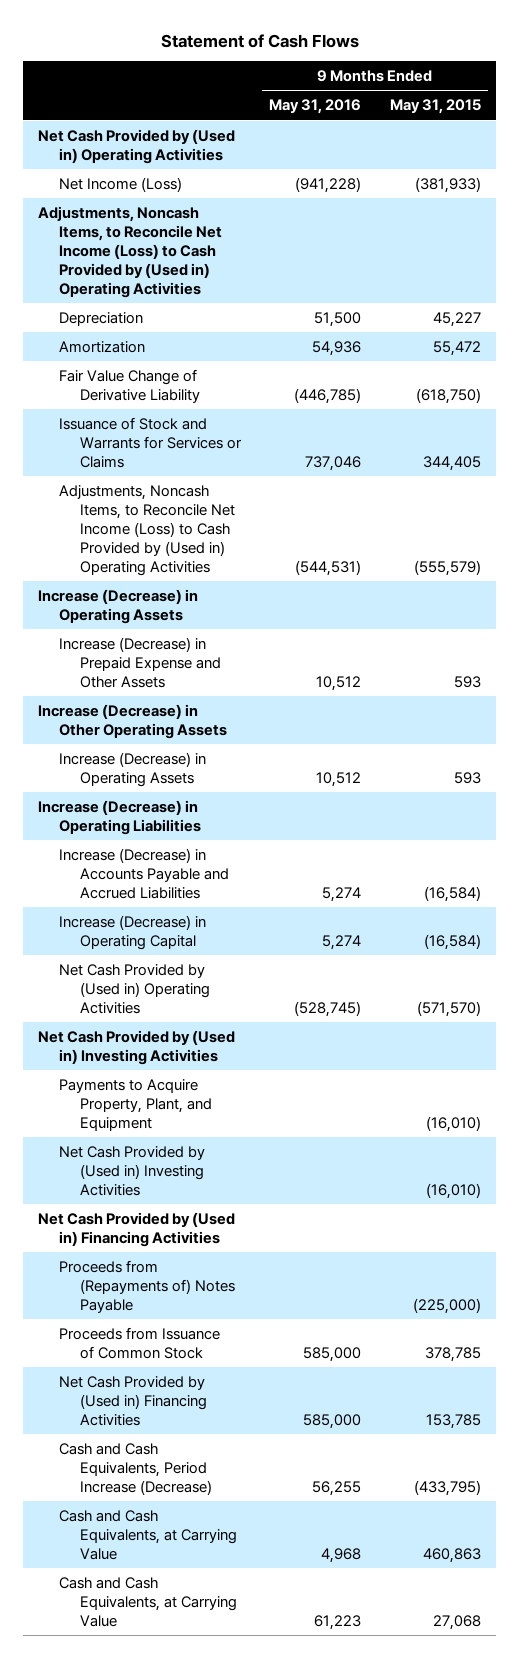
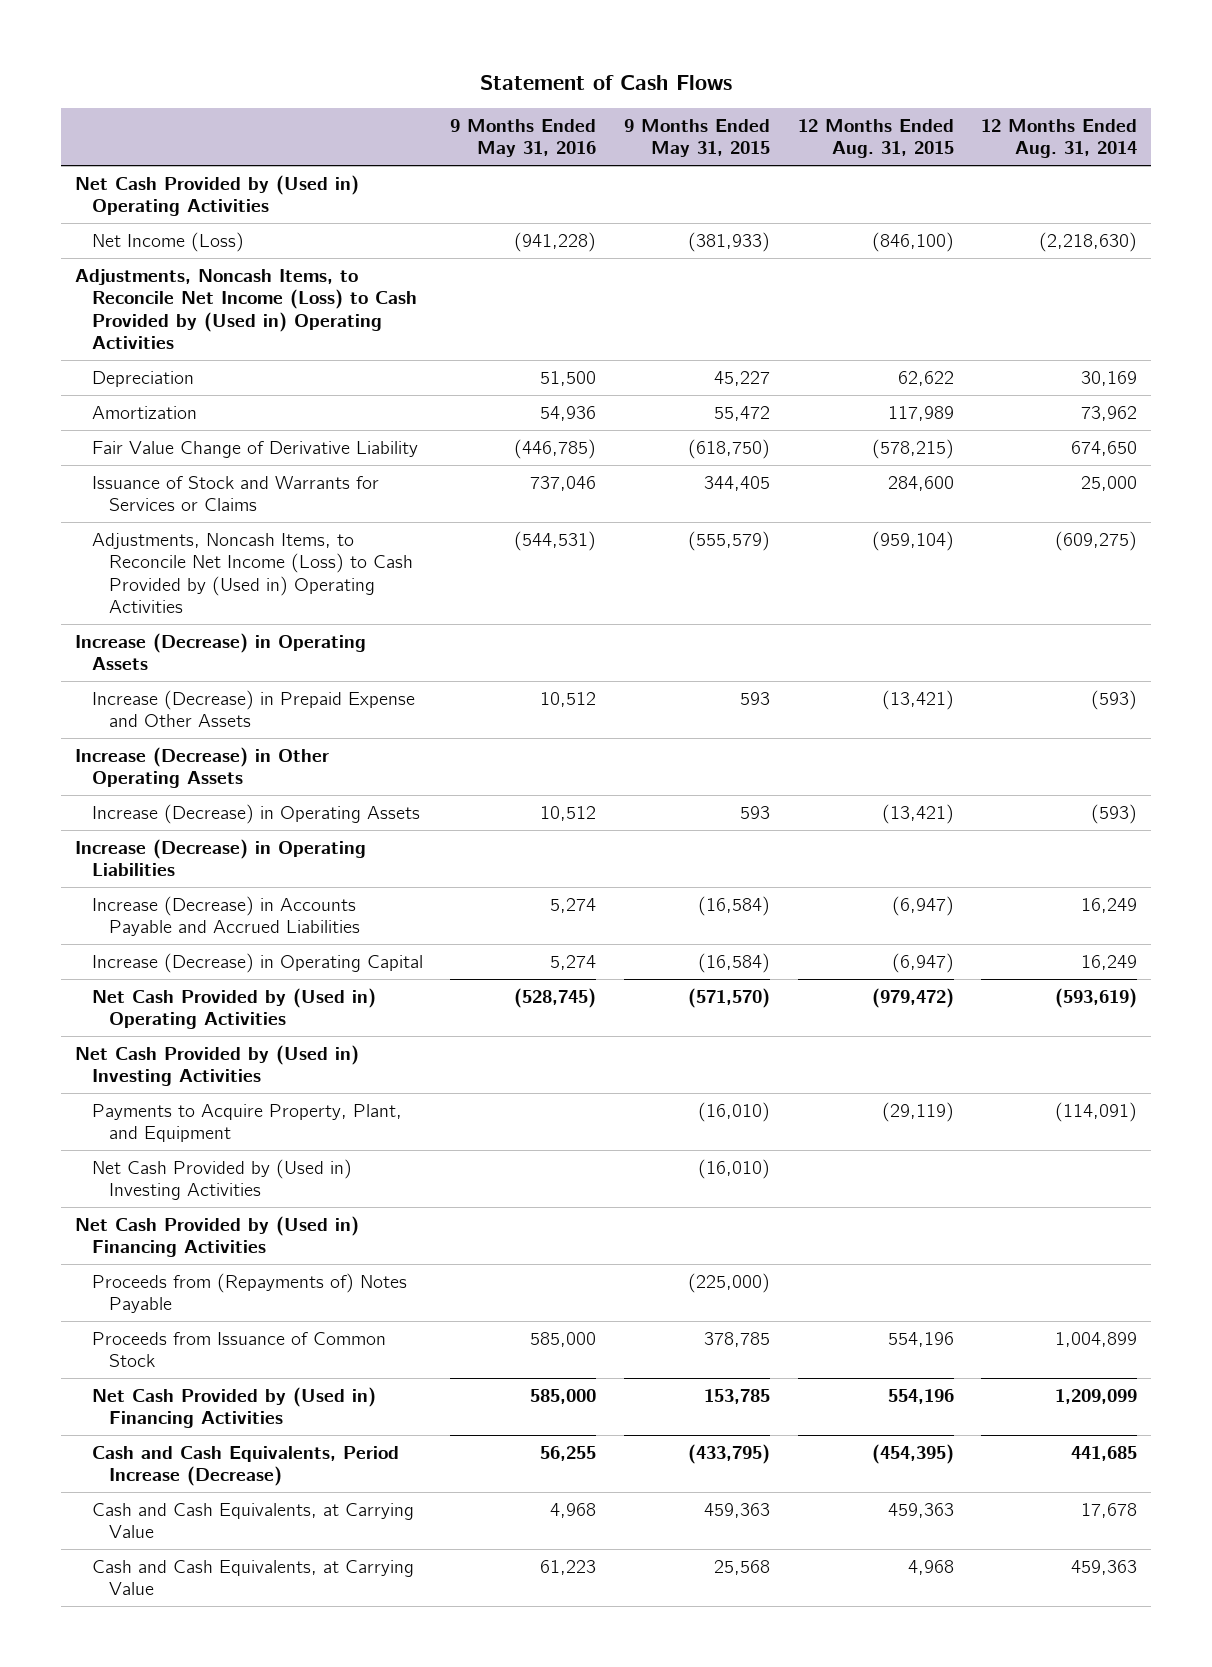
none -> [797,118,954,159] 12 Months Ended Aug. 31, 2015
none -> [981,118,1138,159] 12 Months Ended Aug. 31, 2014
[423,1547,482,1563] 460,863 -> [704,1502,771,1518] 459,363
[433,1614,482,1630] 27,068 -> [714,1559,771,1575] 25,568

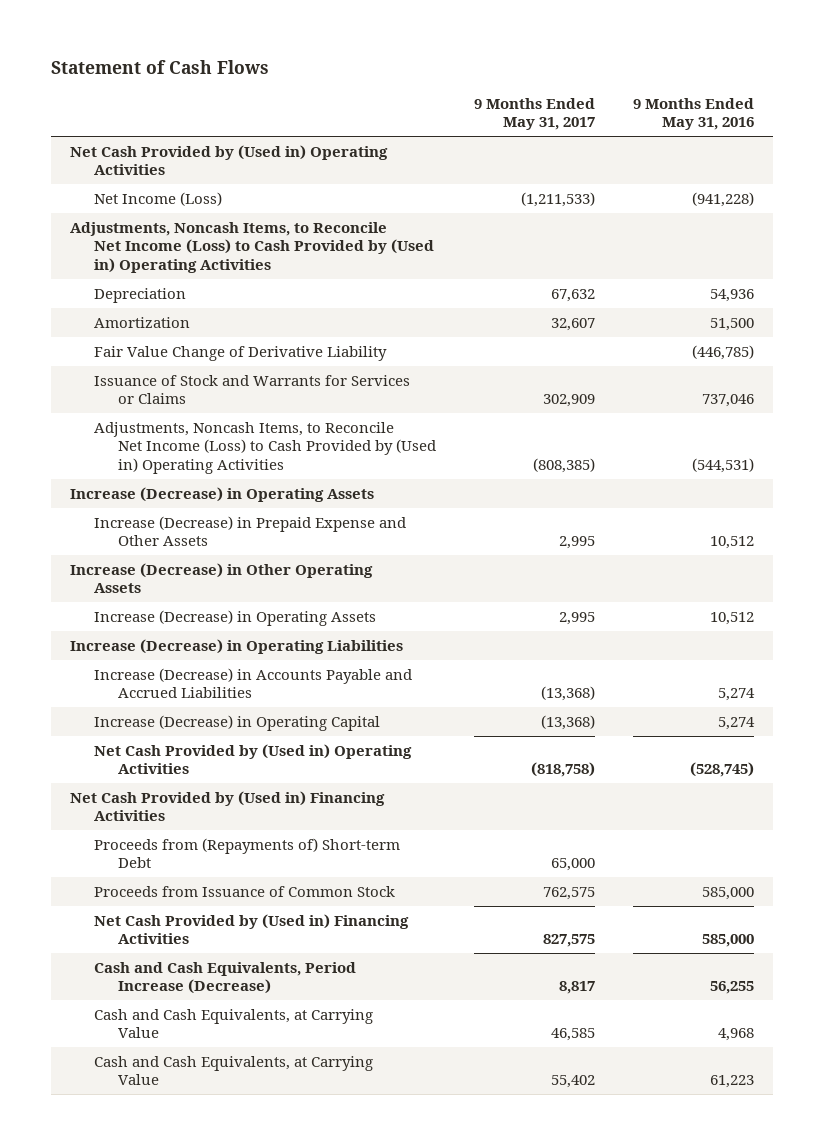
[624,118,771,158] 9 Months Ended May 31, 2015 -> none
[797,118,954,159] 12 Months Ended Aug. 31, 2015 -> none
[981,118,1138,159] 12 Months Ended Aug. 31, 2014 -> none
none -> [473,97,595,131] 9 Months Ended May 31, 2017
[540,370,597,386] 51,500 -> [710,288,755,302] 54,936
[540,405,597,421] 54,936 -> [710,317,755,331] 51,500
[74,1044,359,1087] Net Cash Provided by (Used in) Investing Activities -> none
[91,1103,402,1143] Payments to Acquire Property, Plant, and Equipment -> none
[91,1158,352,1201] Net Cash Provided by (Used in) Investing Activities -> none
[91,1272,407,1314] Proceeds from (Repayments of) Notes Payable -> none
none -> [93,837,400,869] Proceeds from (Repayments of) Short-term Debt

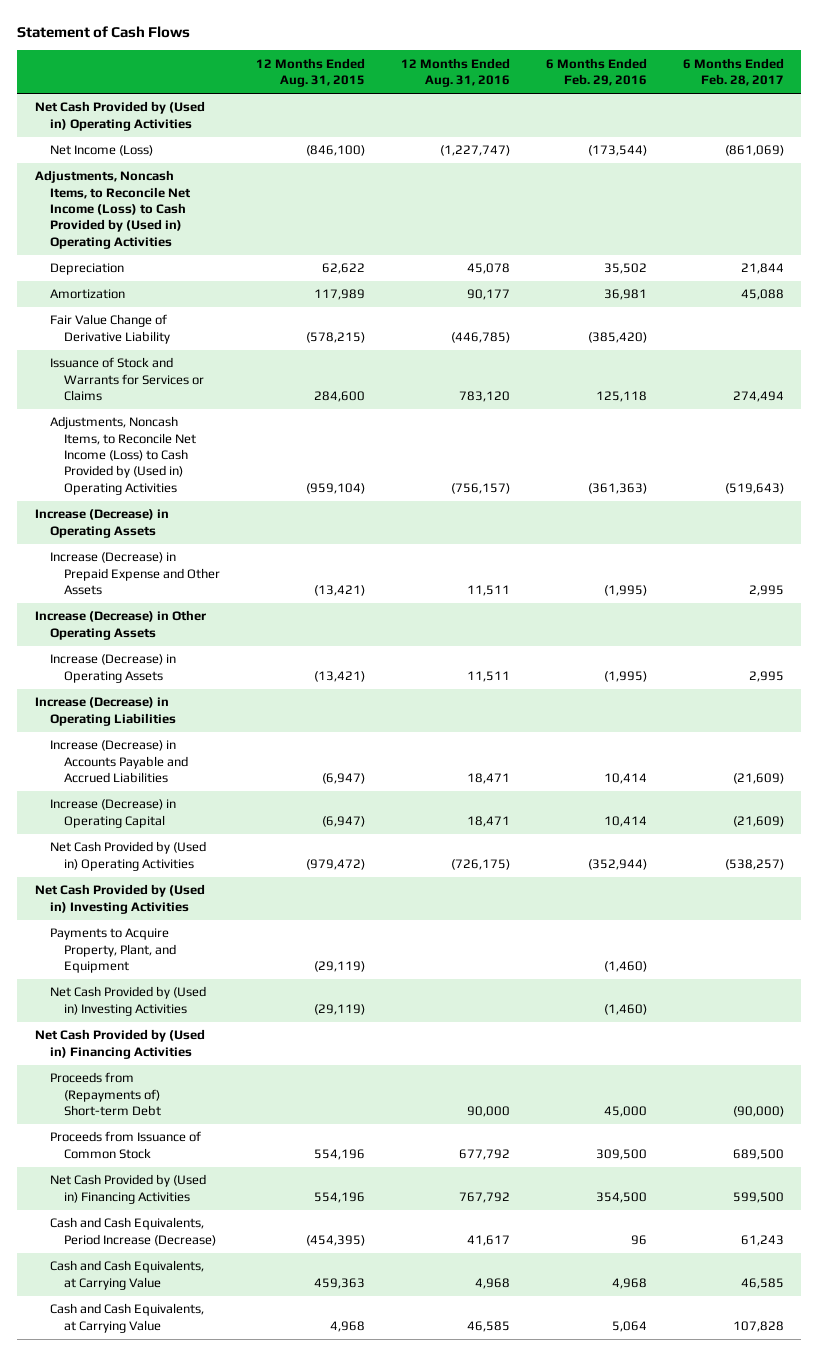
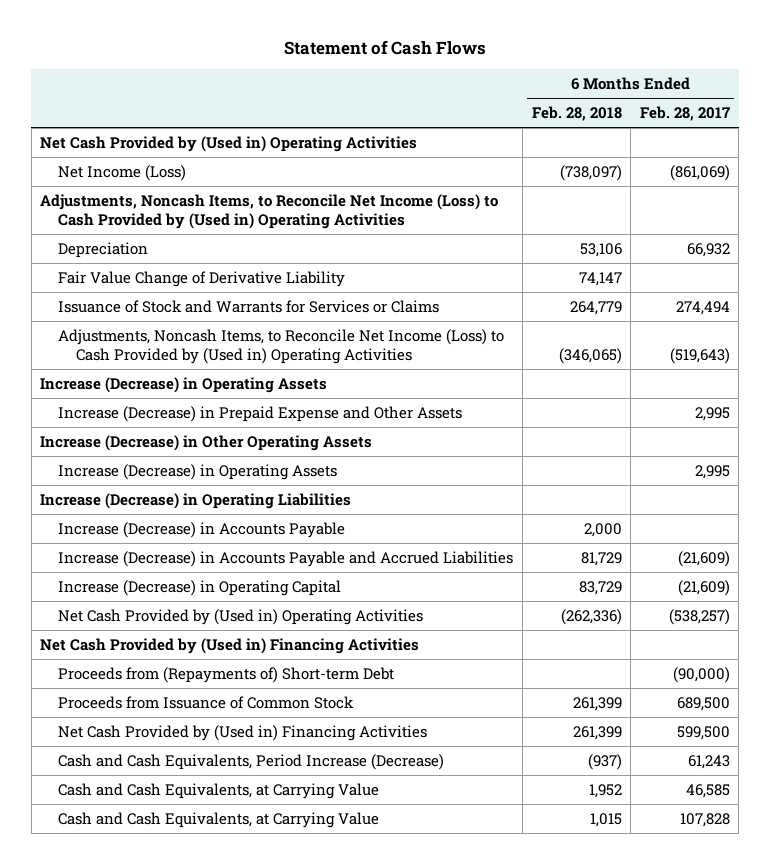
[255,57,365,88] 12 Months Ended Aug. 31, 2015 -> none
[400,57,510,88] 12 Months Ended Aug. 31, 2016 -> none
[545,57,647,87] 6 Months Ended Feb. 29, 2016 -> none
none -> [531,105,622,121] Feb. 28, 2018
[49,289,125,300] Amortization -> none
[740,263,784,275] 21,844 -> [686,242,730,257] 66,932
none -> [58,521,346,538] Increase (Decrease) in Accounts Payable
[35,884,206,914] Net Cash Provided by (Used in) Investing Activities -> none
[49,928,176,974] Payments to Acquire Property, Plant, and Equipment -> none
[49,986,206,1016] Net Cash Provided by (Used in) Investing Activities -> none

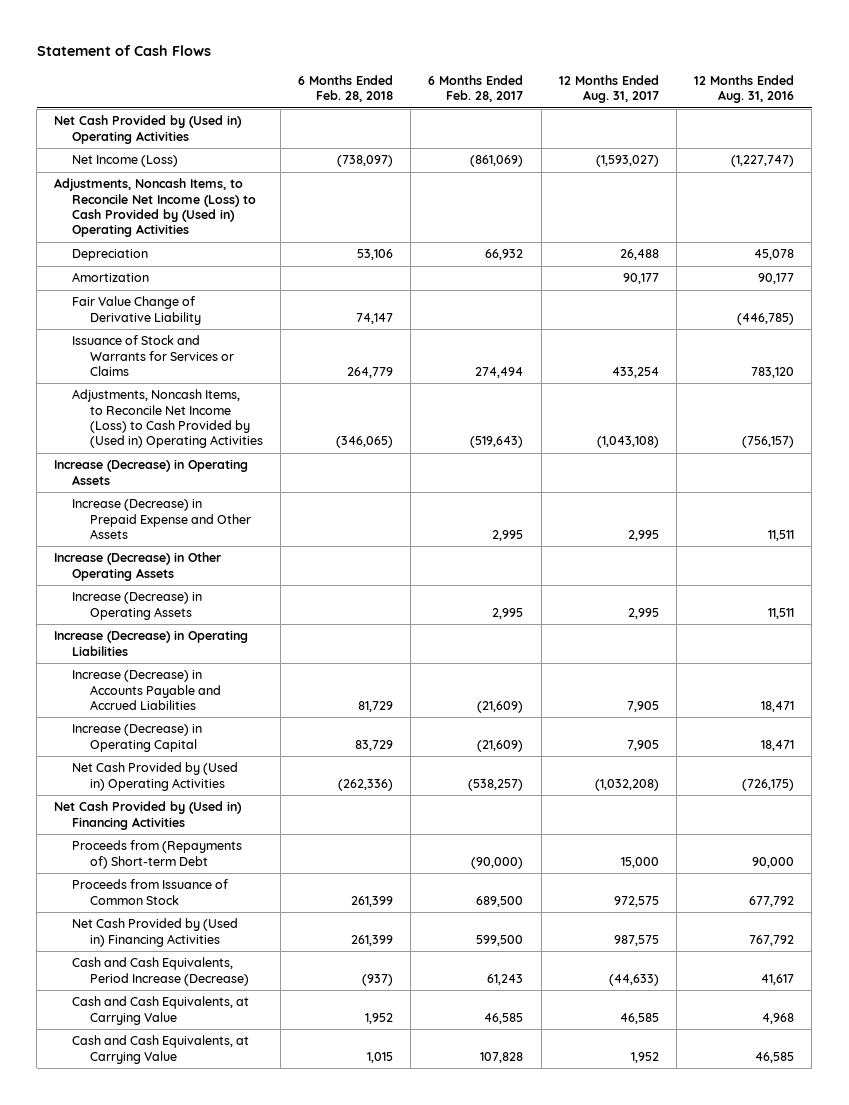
none -> [558,75,659,104] 12 Months Ended Aug. 31, 2017
none -> [694,75,795,104] 12 Months Ended Aug. 31, 2016
none -> [72,272,150,283] Amortization
[58,521,346,538] Increase (Decrease) in Accounts Payable -> none

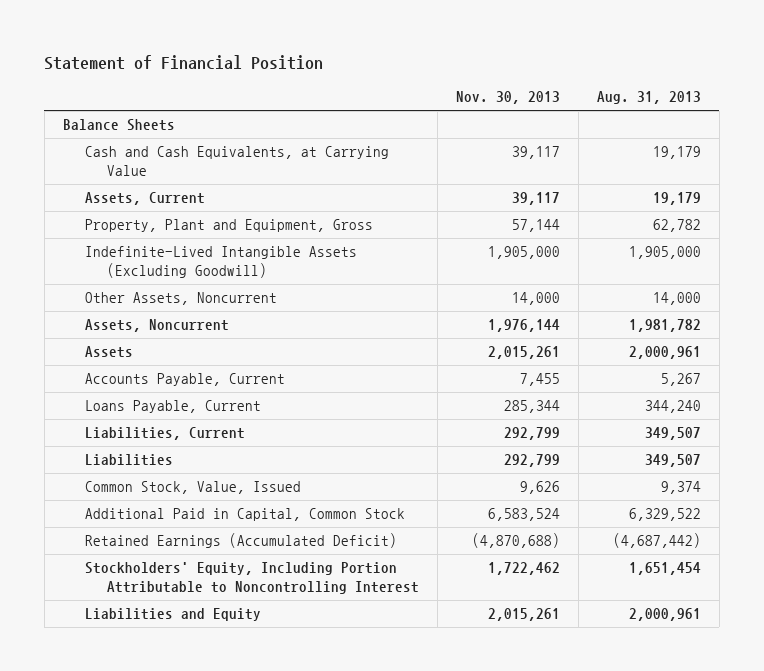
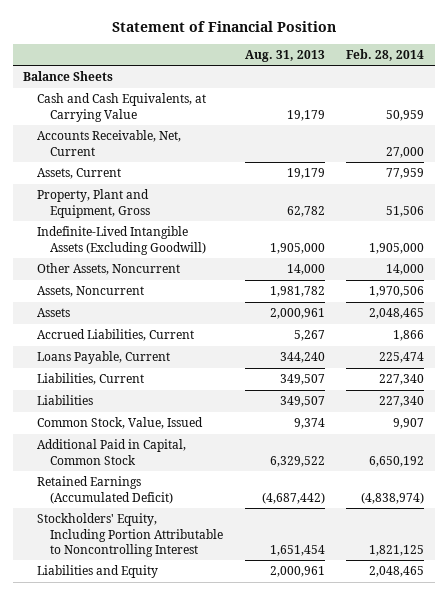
[455,91,560,105] Nov. 30, 2013 -> none
none -> [346,49,425,62] Feb. 28, 2014
none -> [36,130,181,156] Accounts Receivable, Net, Current
[84,373,285,387] Accounts Payable, Current -> [36,329,194,342] Accrued Liabilities, Current

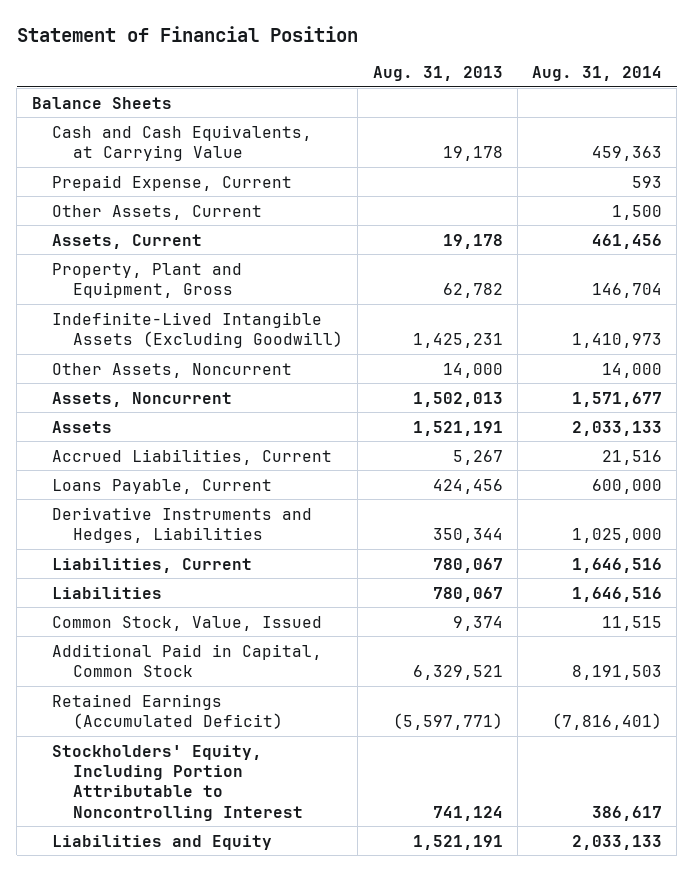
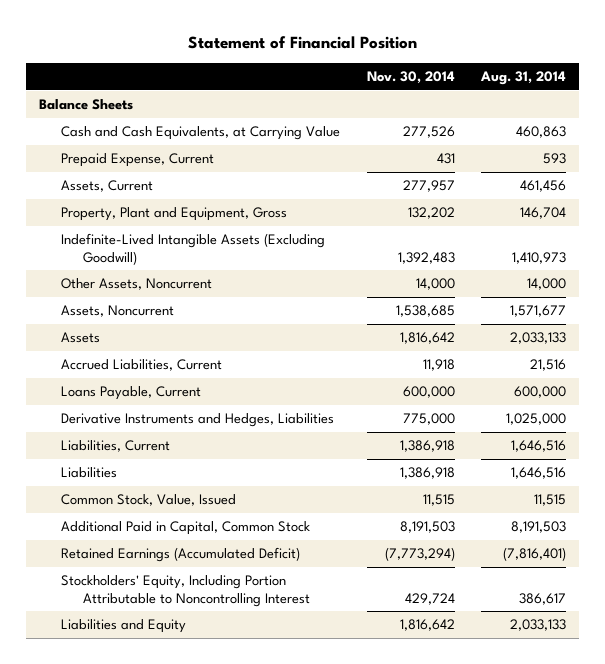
[372,65,503,81] Aug. 31, 2013 -> none
none -> [366,71,455,85] Nov. 30, 2014
[591,145,662,161] 459,363 -> [516,126,567,139] 460,863
[52,204,263,220] Other Assets, Current -> none

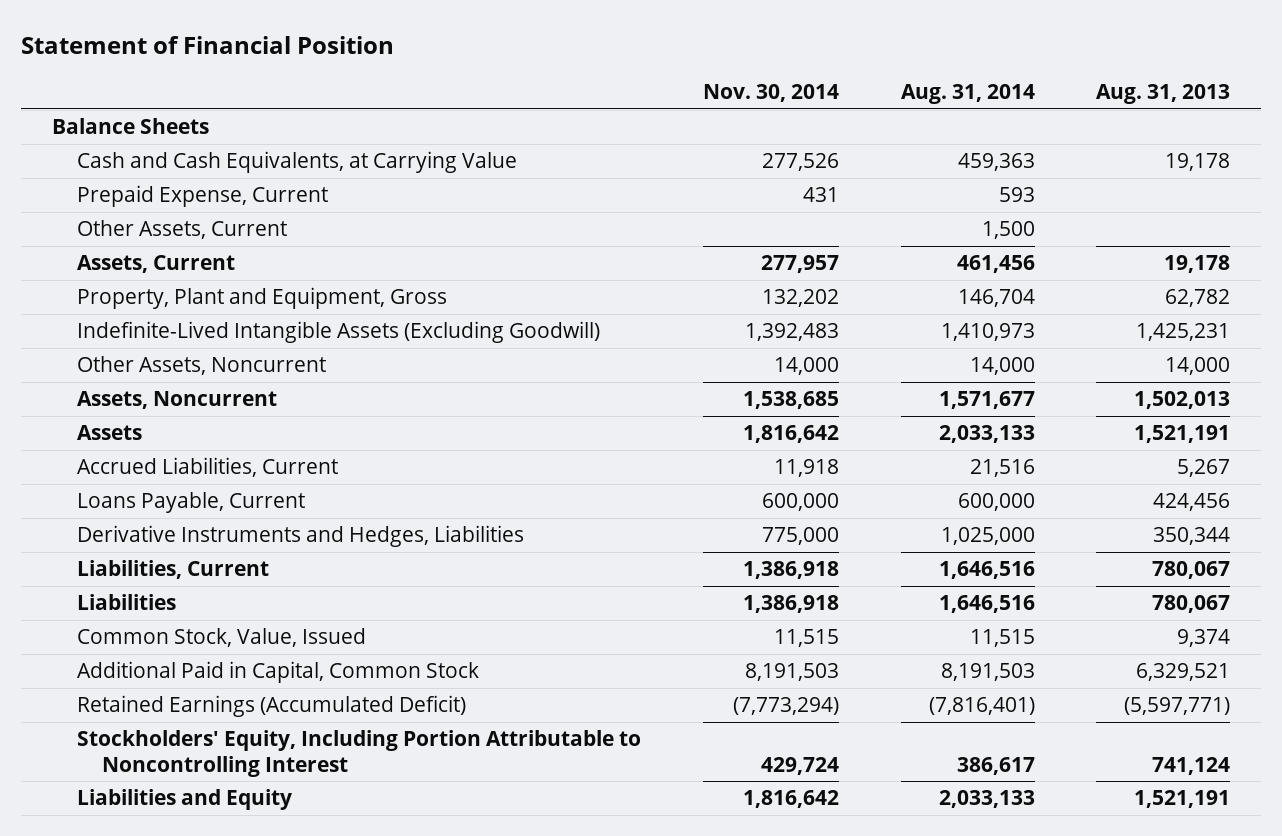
none -> [1096,84,1231,105] Aug. 31, 2013
[516,126,567,139] 460,863 -> [957,153,1035,172] 459,363
none -> [77,220,288,240] Other Assets, Current

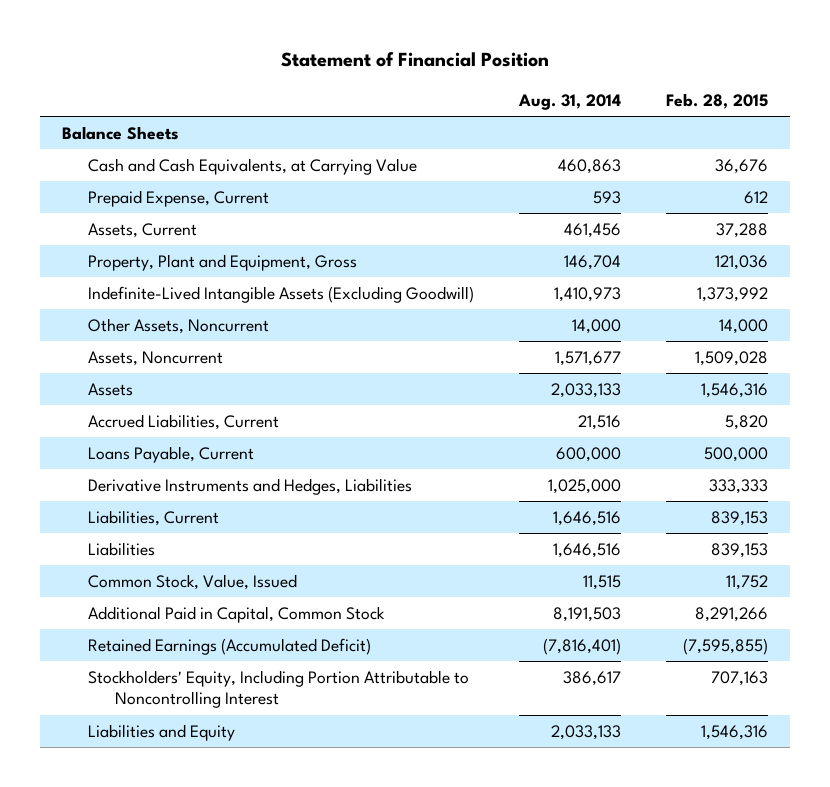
[702,84,839,103] Nov. 30, 2014 -> none
[1096,84,1231,105] Aug. 31, 2013 -> none
none -> [665,92,768,109] Feb. 28, 2015
[957,153,1035,172] 459,363 -> [557,158,621,174] 460,863
[77,220,288,240] Other Assets, Current -> none

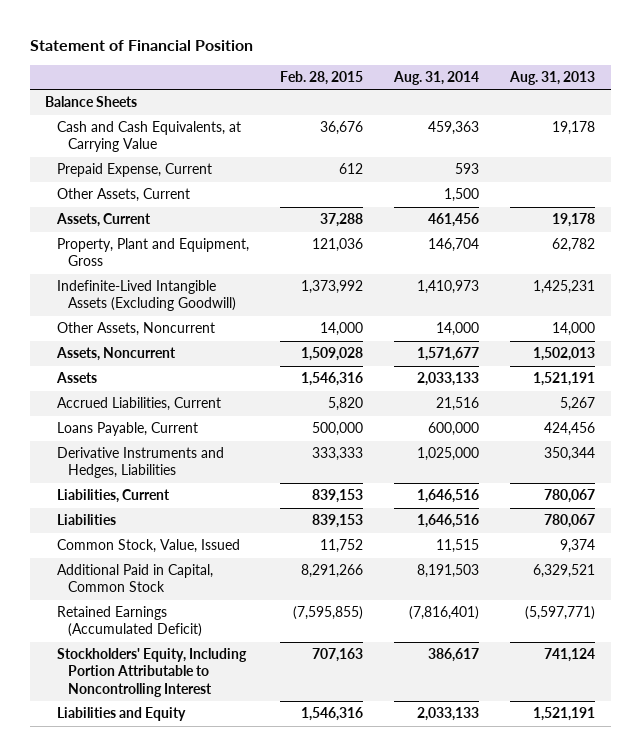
none -> [508,70,595,85] Aug. 31, 2013
[557,158,621,174] 460,863 -> [427,121,479,136] 459,363
none -> [56,188,190,203] Other Assets, Current

